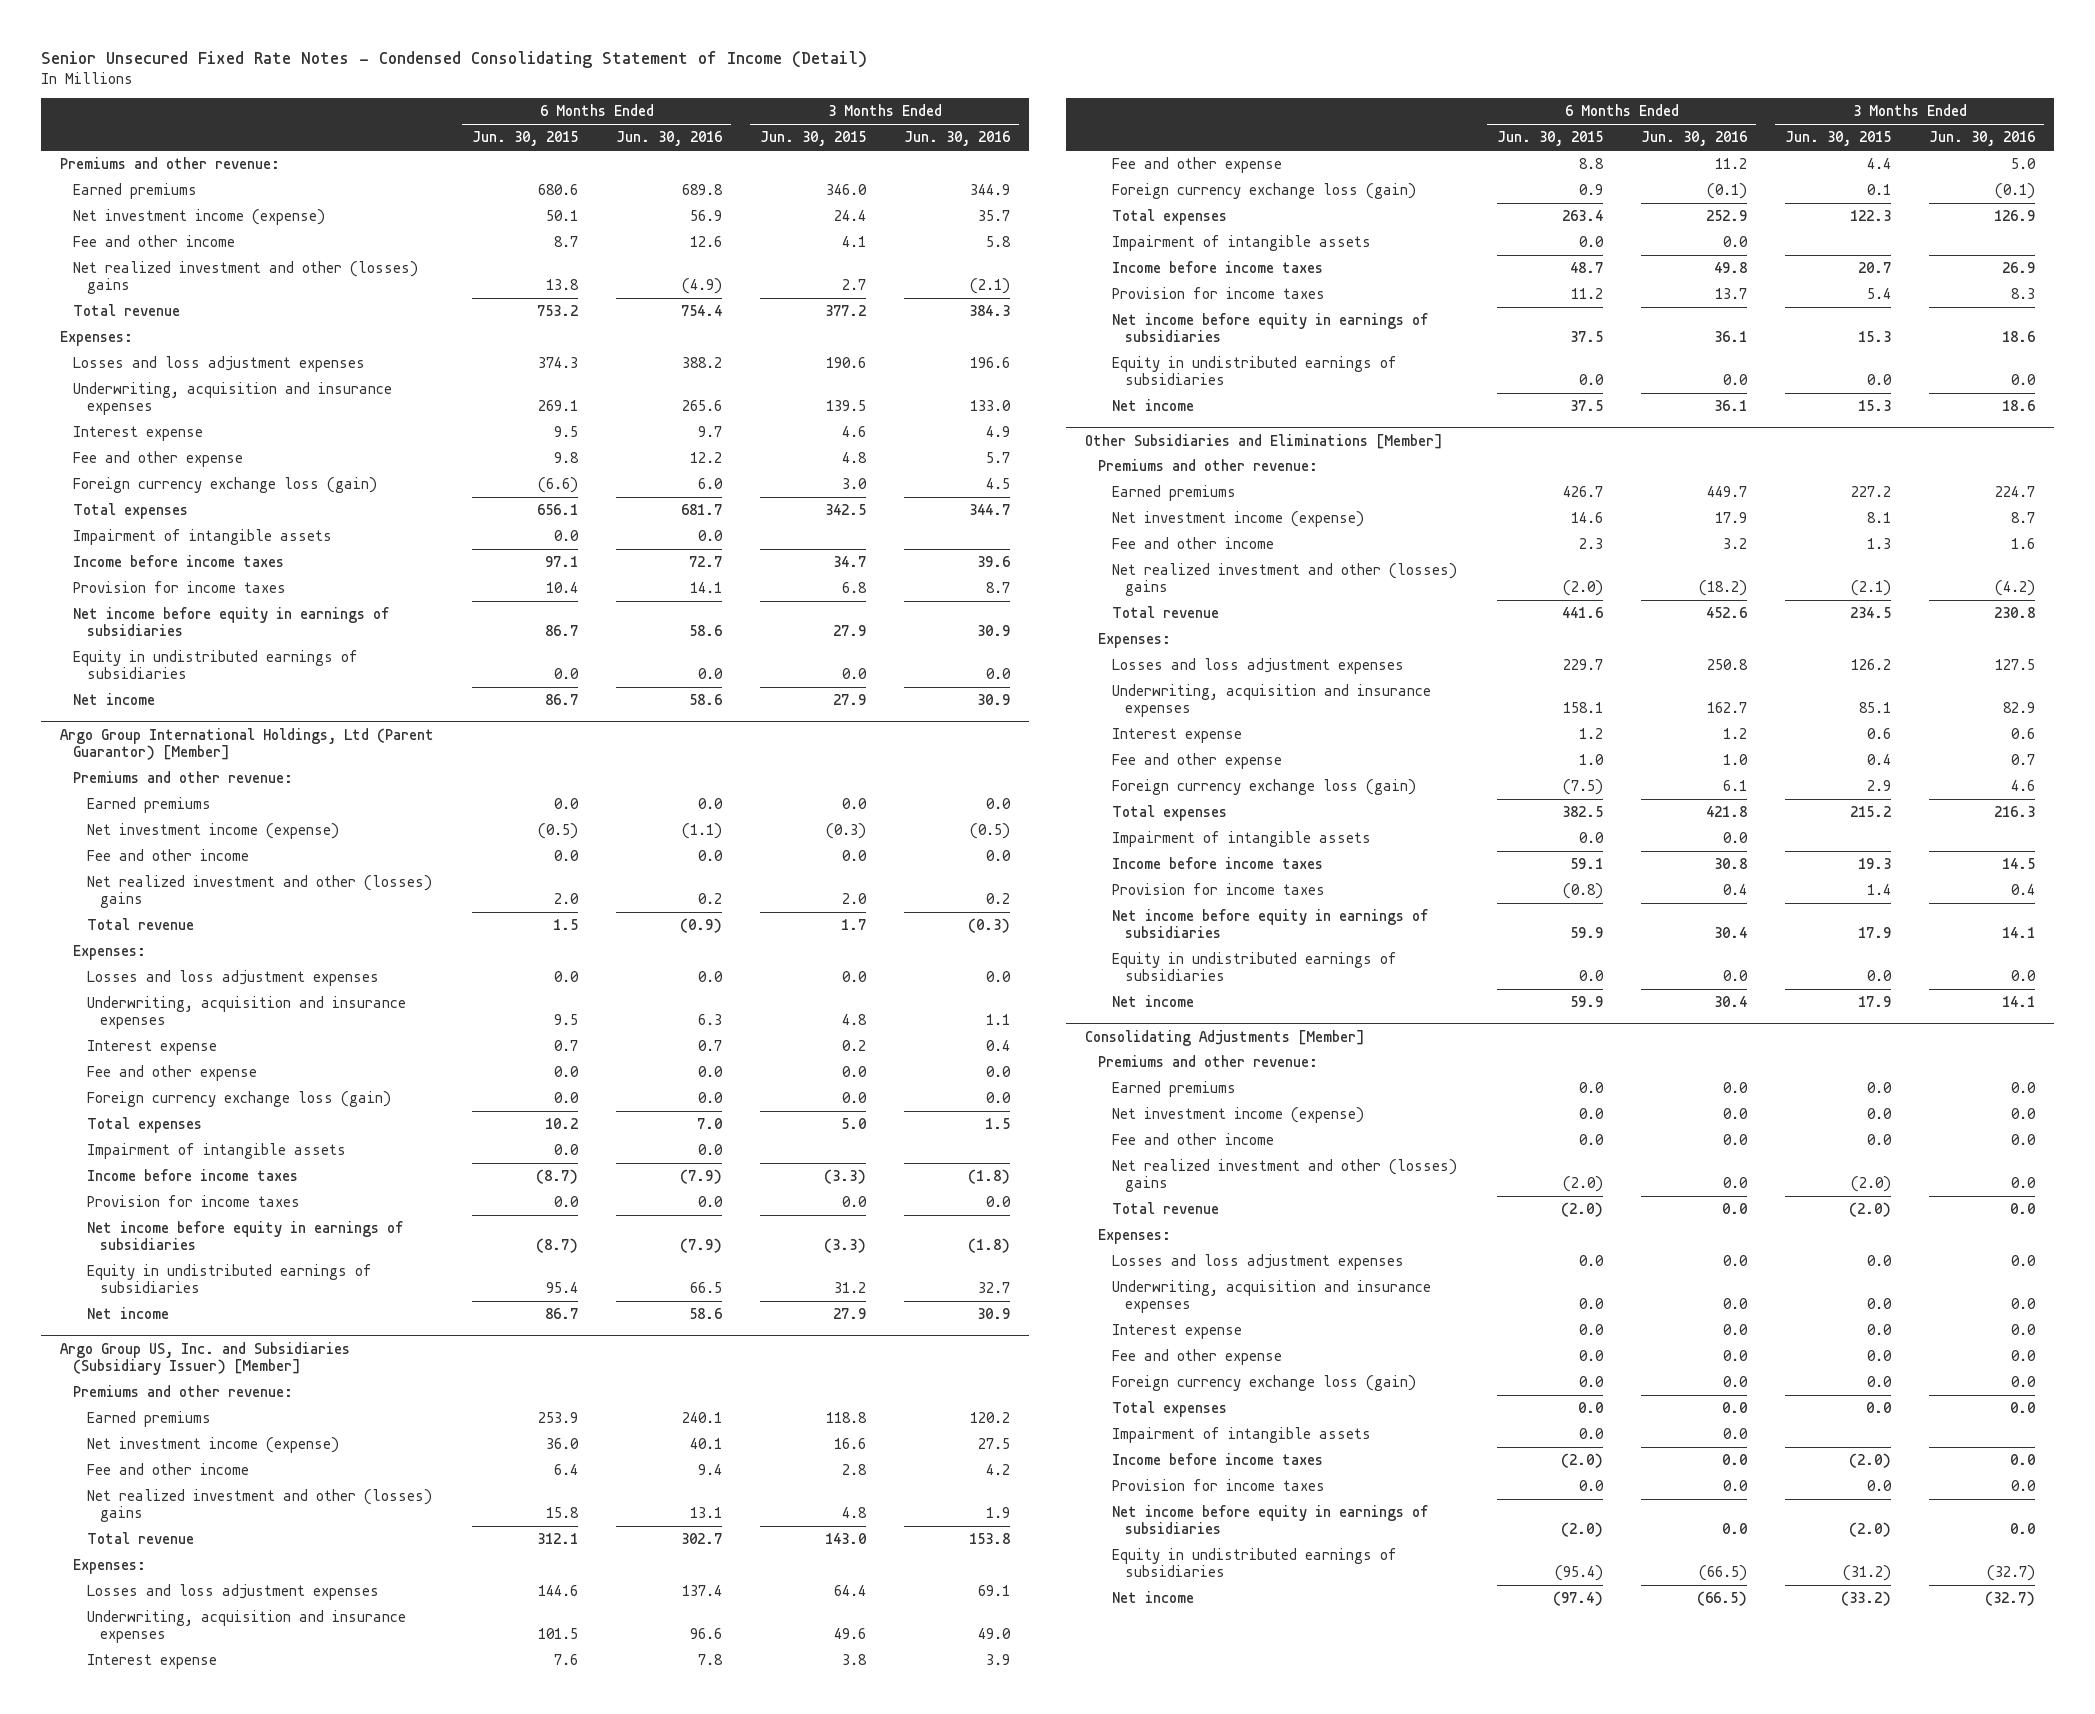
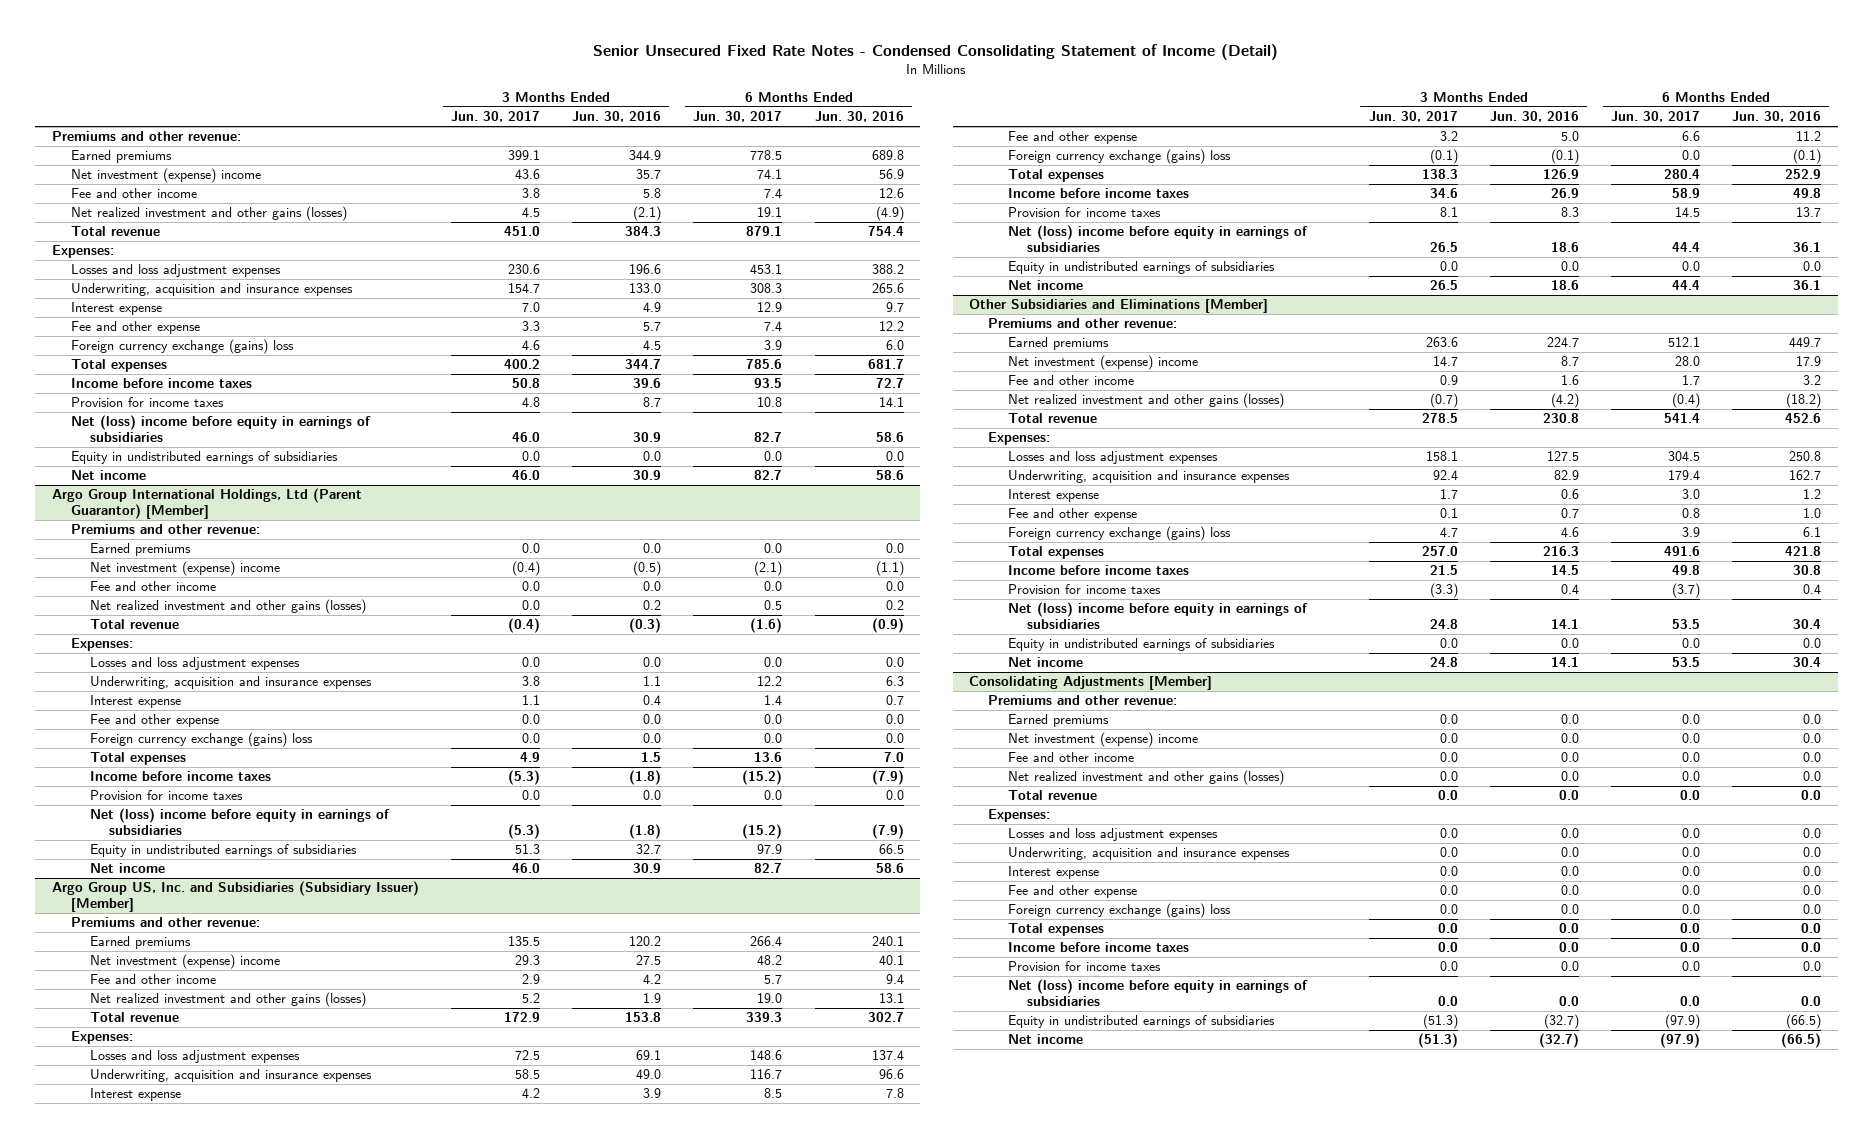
[471,131,578,147] Jun. 30, 2015 -> none
[759,131,866,147] Jun. 30, 2015 -> none
none -> [450,110,540,122] Jun. 30, 2017
none -> [693,110,783,122] Jun. 30, 2017
[73,209,326,226] Net investment income (expense) -> [70,168,261,184] Net investment (expense) income
[73,261,419,295] Net realized investment and other (losses) gains -> [70,206,347,222] Net realized investment and other gains (losses)
[73,477,378,494] Foreign currency exchange loss (gain) -> [70,339,294,355] Foreign currency exchange (gains) loss
[73,529,333,546] Impairment of intangible assets -> none
[73,607,390,637] Net income before equity in earnings of subsidiaries -> [70,415,371,442] Net (loss) income before equity in earnings of subsidiaries
[86,823,339,840] Net investment income (expense) -> [90,561,281,577] Net investment (expense) income
[86,875,432,909] Net realized investment and other (losses) gains -> [90,599,367,615] Net realized investment and other gains (losses)
[86,1091,391,1108] Foreign currency exchange loss (gain) -> [90,732,314,748] Foreign currency exchange (gains) loss
[86,1143,346,1160] Impairment of intangible assets -> none
[86,1221,403,1251] Net income before equity in earnings of subsidiaries -> [90,808,391,835] Net (loss) income before equity in earnings of subsidiaries
[86,1437,339,1454] Net investment income (expense) -> [90,954,281,970] Net investment (expense) income
[86,1489,432,1523] Net realized investment and other (losses) gains -> [90,992,367,1008] Net realized investment and other gains (losses)
[1111,183,1416,200] Foreign currency exchange loss (gain) -> [1007,149,1231,165] Foreign currency exchange (gains) loss
[1111,235,1371,252] Impairment of intangible assets -> none
[1111,313,1428,343] Net income before equity in earnings of subsidiaries -> [1007,225,1308,252] Net (loss) income before equity in earnings of subsidiaries
[1111,511,1364,528] Net investment income (expense) -> [1007,355,1198,371] Net investment (expense) income
[1111,563,1457,597] Net realized investment and other (losses) gains -> [1007,393,1284,409] Net realized investment and other gains (losses)
[1111,779,1416,796] Foreign currency exchange loss (gain) -> [1007,526,1231,542] Foreign currency exchange (gains) loss
[1111,831,1371,848] Impairment of intangible assets -> none
[1111,909,1428,939] Net income before equity in earnings of subsidiaries -> [1007,602,1308,629] Net (loss) income before equity in earnings of subsidiaries
[1111,1107,1364,1124] Net investment income (expense) -> [1007,732,1198,748] Net investment (expense) income
[1111,1159,1457,1193] Net realized investment and other (losses) gains -> [1007,770,1284,786] Net realized investment and other gains (losses)
[1111,1375,1416,1392] Foreign currency exchange loss (gain) -> [1007,903,1231,919] Foreign currency exchange (gains) loss
[1111,1427,1371,1444] Impairment of intangible assets -> none
[1111,1505,1428,1535] Net income before equity in earnings of subsidiaries -> [1007,979,1308,1006] Net (loss) income before equity in earnings of subsidiaries

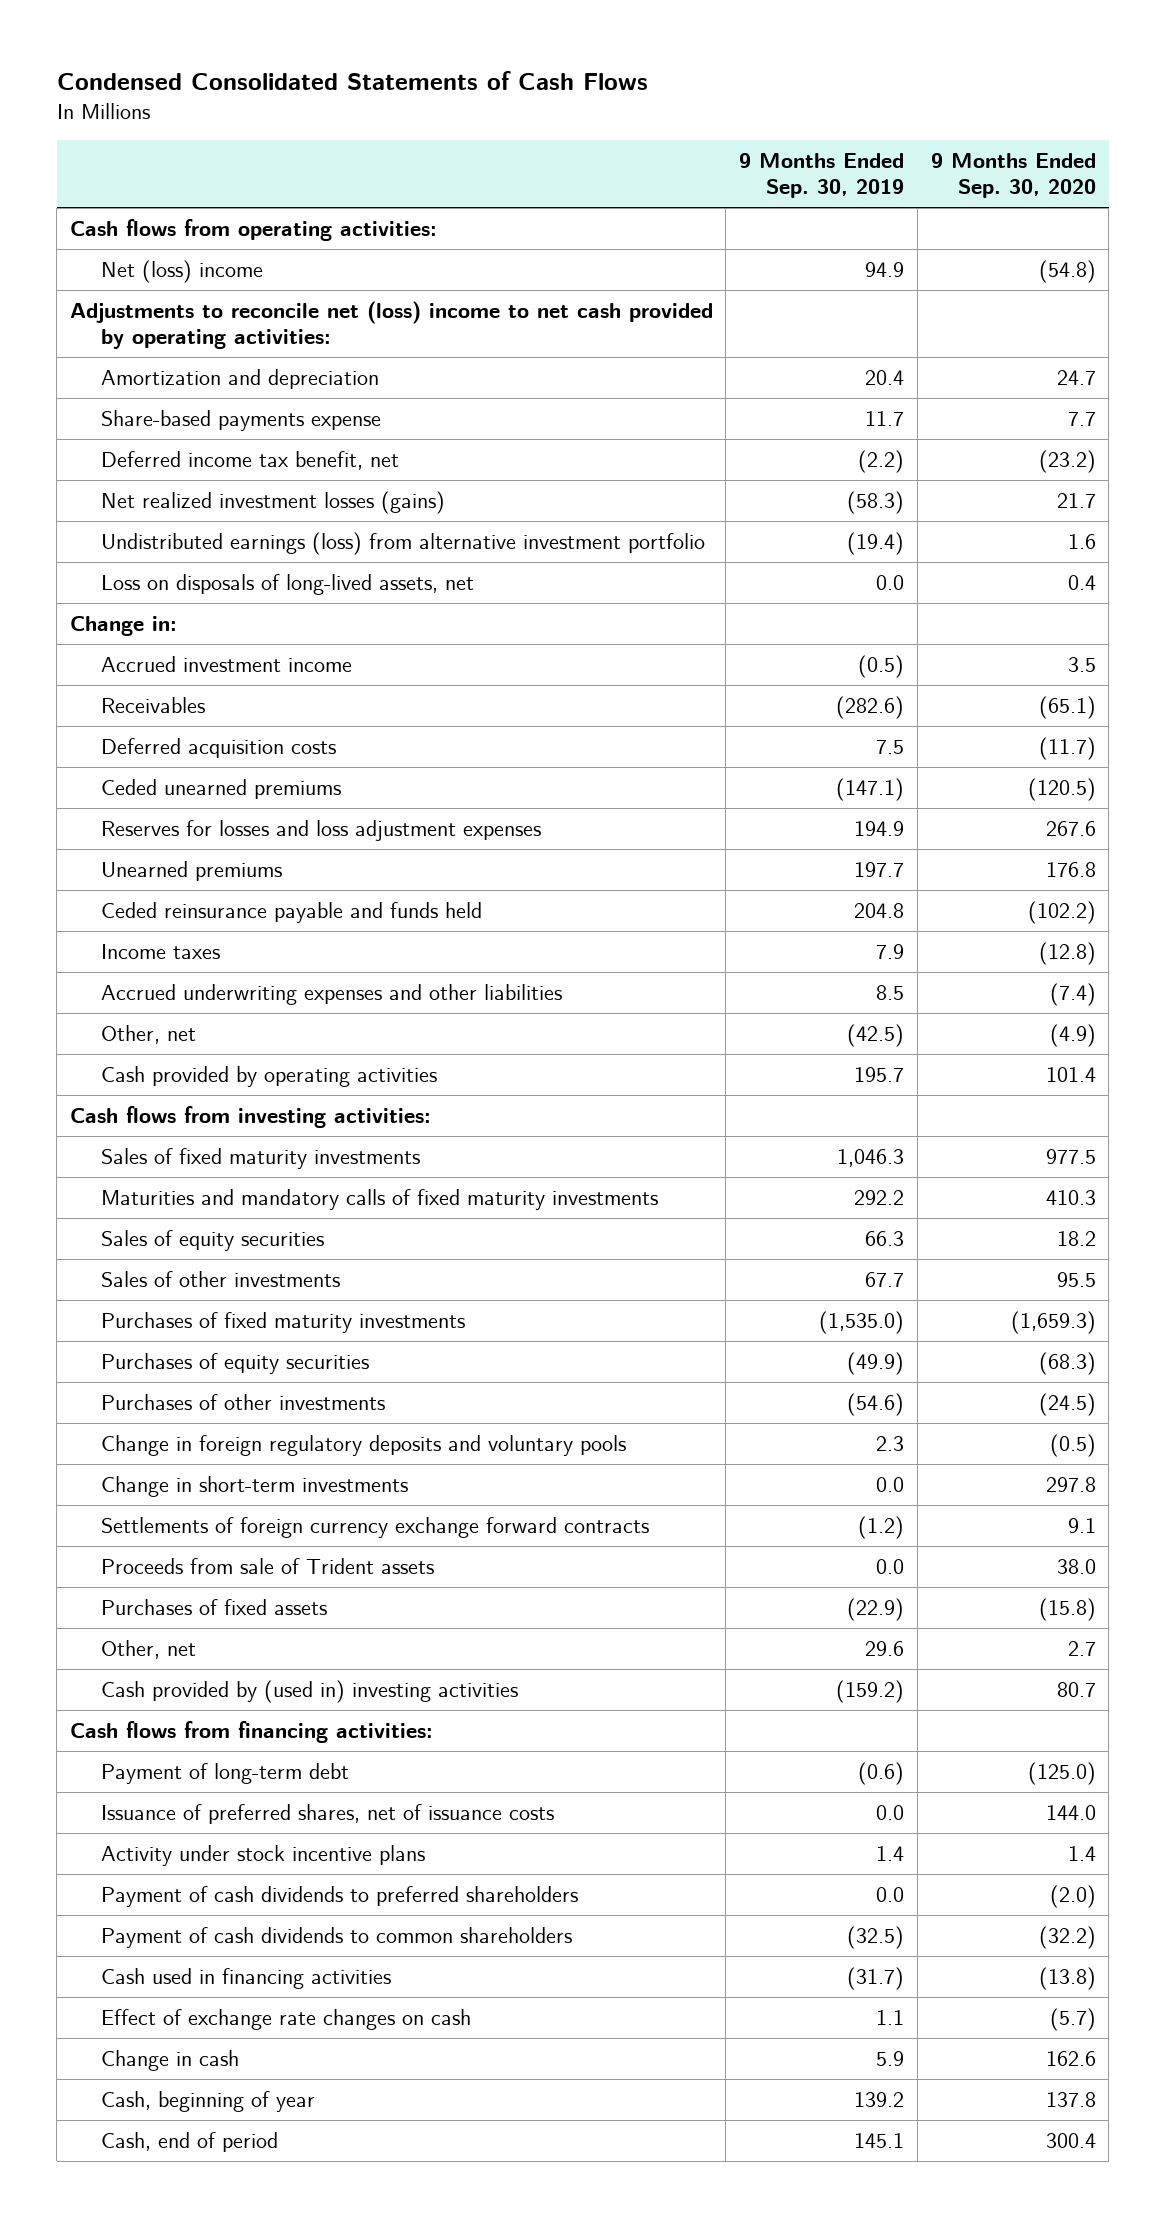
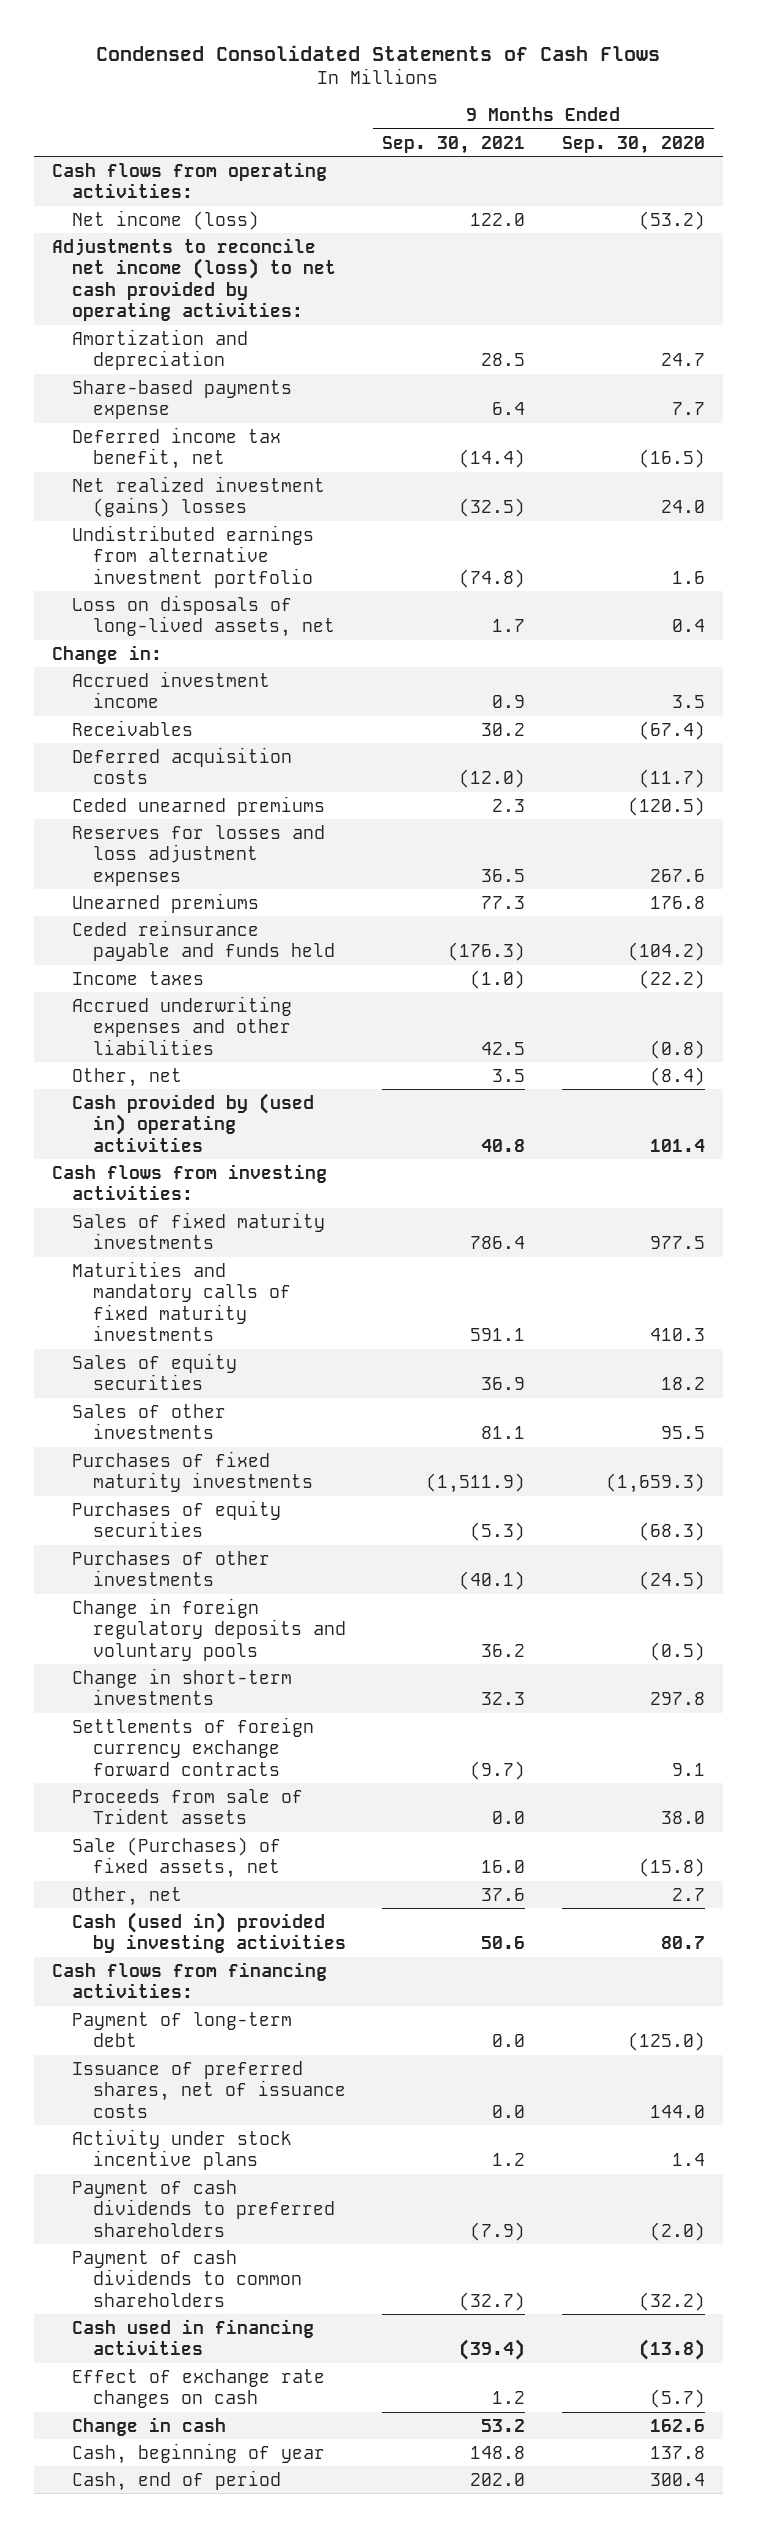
[739,152,905,199] 9 Months Ended Sep. 30, 2019 -> none
none -> [382,135,526,154] Sep. 30, 2021
[100,259,263,283] Net (loss) income -> [72,209,260,230] Net income (loss)
[1038,259,1096,283] (54.8) -> [638,210,705,230] (53.2)
[69,300,713,350] Adjustments to reconcile net (loss) income to net cash provided by operating activities: -> [52,237,337,322] Adjustments to reconcile net income (loss) to net cash provided by operating activities:
[1038,449,1096,473] (23.2) -> [638,449,705,469] (16.5)
[100,490,445,514] Net realized investment losses (gains) -> [72,475,326,518] Net realized investment (gains) losses
[1056,492,1096,508] 21.7 -> [660,500,705,514] 24.0
[100,531,705,555] Undistributed earnings (loss) from alternative investment portfolio -> [72,524,315,588] Undistributed earnings from alternative investment portfolio
[1038,695,1096,719] (65.1) -> [638,720,705,740] (67.4)
[1027,900,1096,924] (102.2) -> [627,942,705,962] (104.2)
[1038,941,1096,965] (12.8) -> [638,969,705,989] (22.2)
[1049,982,1096,1006] (7.4) -> [649,1039,705,1059] (0.8)
[1049,1023,1096,1047] (4.9) -> [649,1066,705,1086] (8.4)
[100,1065,437,1087] Cash provided by operating activities -> [72,1092,315,1152] Cash provided by (used in) operating activities
[100,1598,327,1615] Purchases of fixed assets -> [72,1836,282,1879] Sale (Purchases) of fixed assets, net
[100,1679,518,1703] Cash provided by (used in) investing activities -> [72,1911,346,1954] Cash (used in) provided by investing activities

